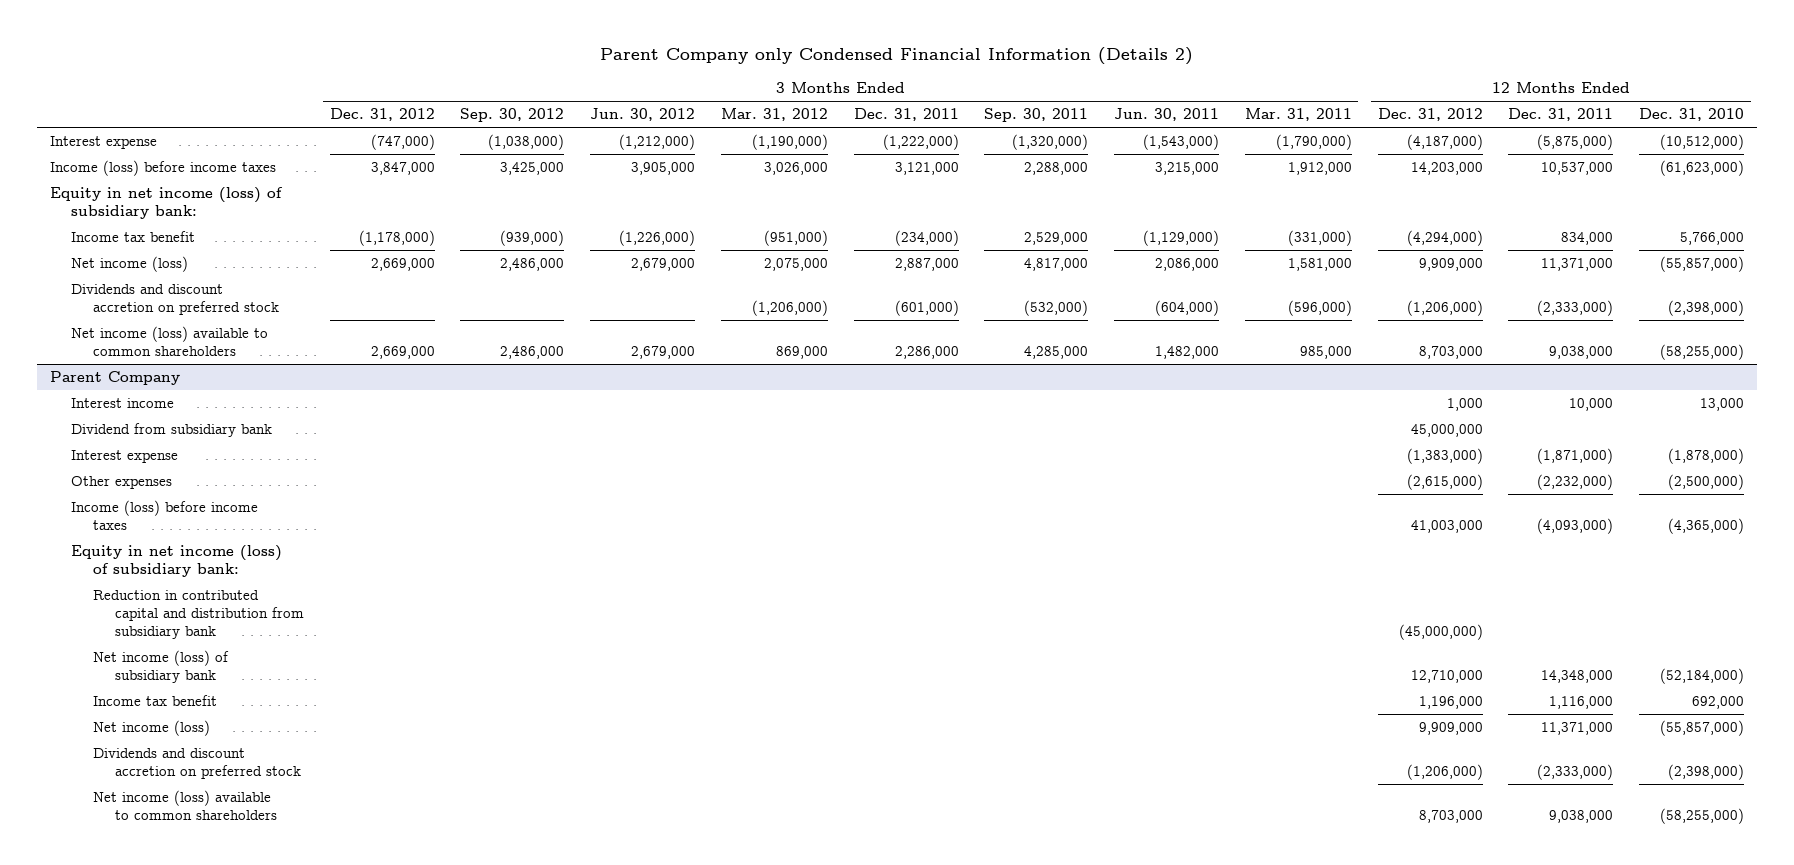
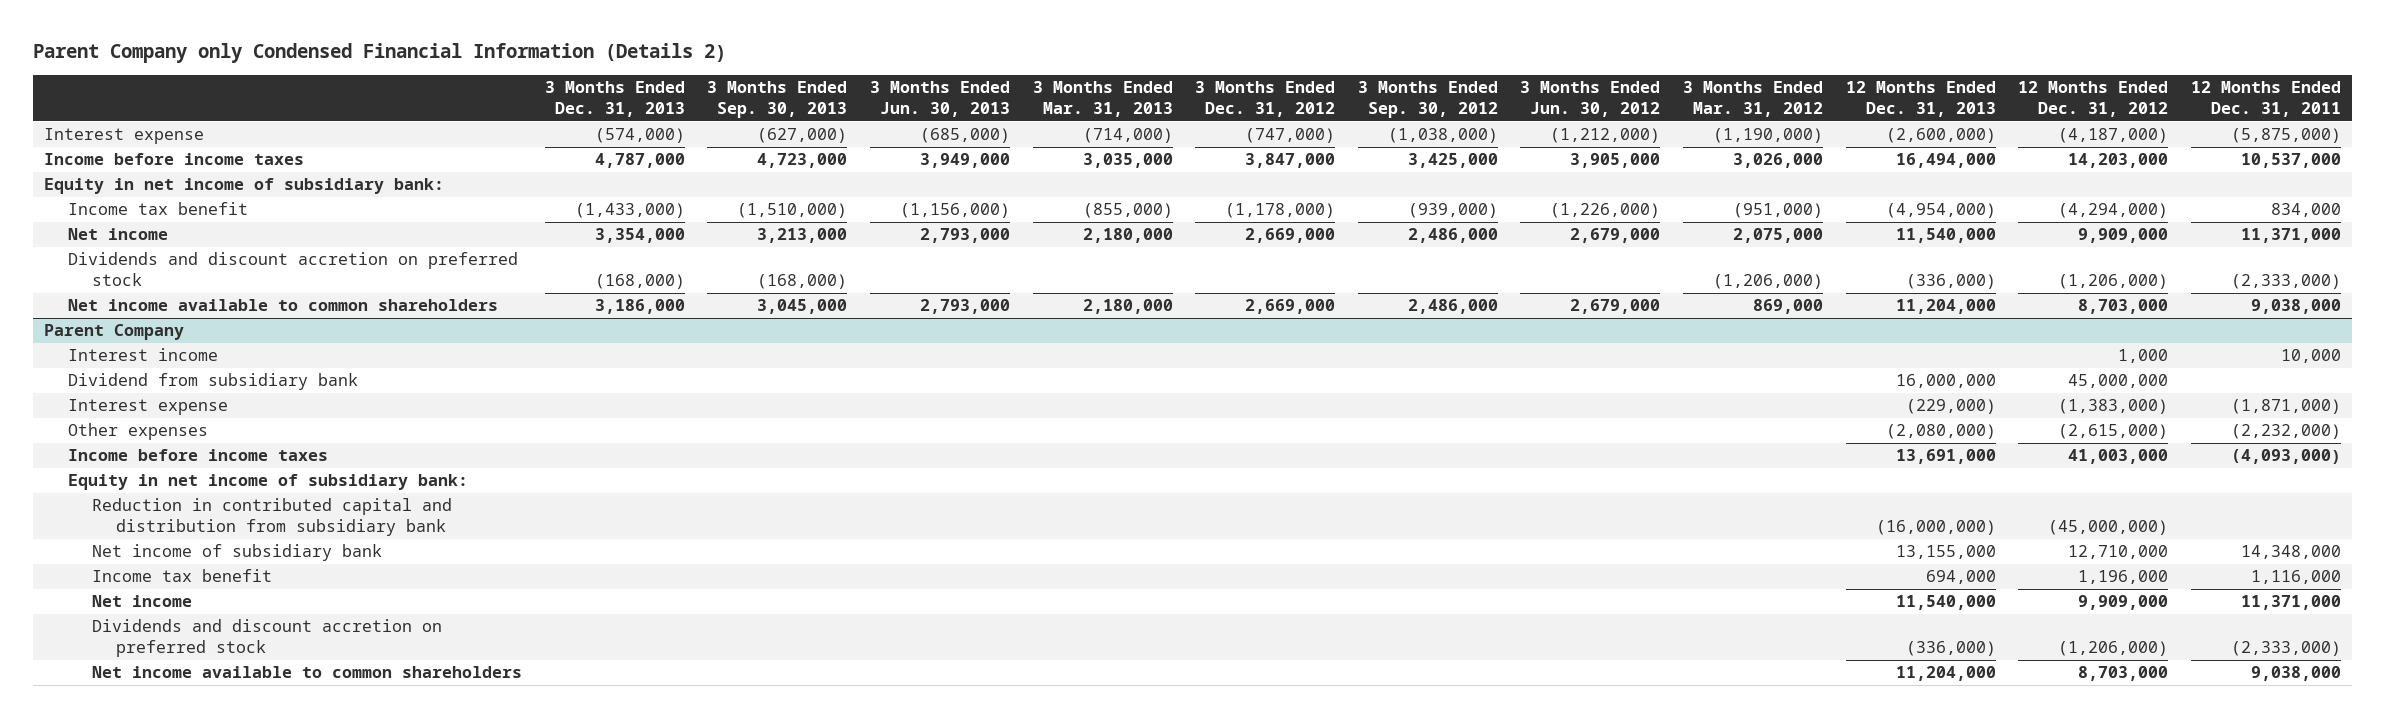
[853,108,959,122] Dec. 31, 2011 -> none
[984,108,1089,123] Sep. 30, 2011 -> none
[1114,108,1220,122] Jun. 30, 2011 -> none
[1244,108,1352,122] Mar. 31, 2011 -> none
[1639,108,1745,122] Dec. 31, 2010 -> none
none -> [544,81,685,118] 3 Months Ended Dec. 31, 2013
none -> [707,81,848,119] 3 Months Ended Sep. 30, 2013
none -> [869,81,1010,118] 3 Months Ended Jun. 30, 2013
none -> [1032,81,1173,118] 3 Months Ended Mar. 31, 2013
none -> [1845,81,1996,118] 12 Months Ended Dec. 31, 2013
[49,160,276,177] Income (loss) before income taxes -> [44,153,305,166] Income before income taxes
[49,187,283,220] Equity in net income (loss) of subsidiary bank: -> [44,178,445,195] Equity in net income of subsidiary bank:
[71,256,189,273] Net income (loss) -> [68,228,169,241] Net income
[71,326,269,357] Net income (loss) available to common shareholders -> [68,299,499,312] Net income available to common shareholders
[71,500,259,531] Income (loss) before income taxes -> [68,449,329,462] Income before income taxes
[71,545,283,578] Equity in net income (loss) of subsidiary bank: -> [68,474,469,491] Equity in net income of subsidiary bank:
[93,650,230,684] Net income (loss) of subsidiary bank -> [92,544,383,562] Net income of subsidiary bank
[93,720,211,737] Net income (loss) -> [92,595,193,608] Net income
[93,790,277,821] Net income (loss) available to common shareholders -> [92,666,523,679] Net income available to common shareholders

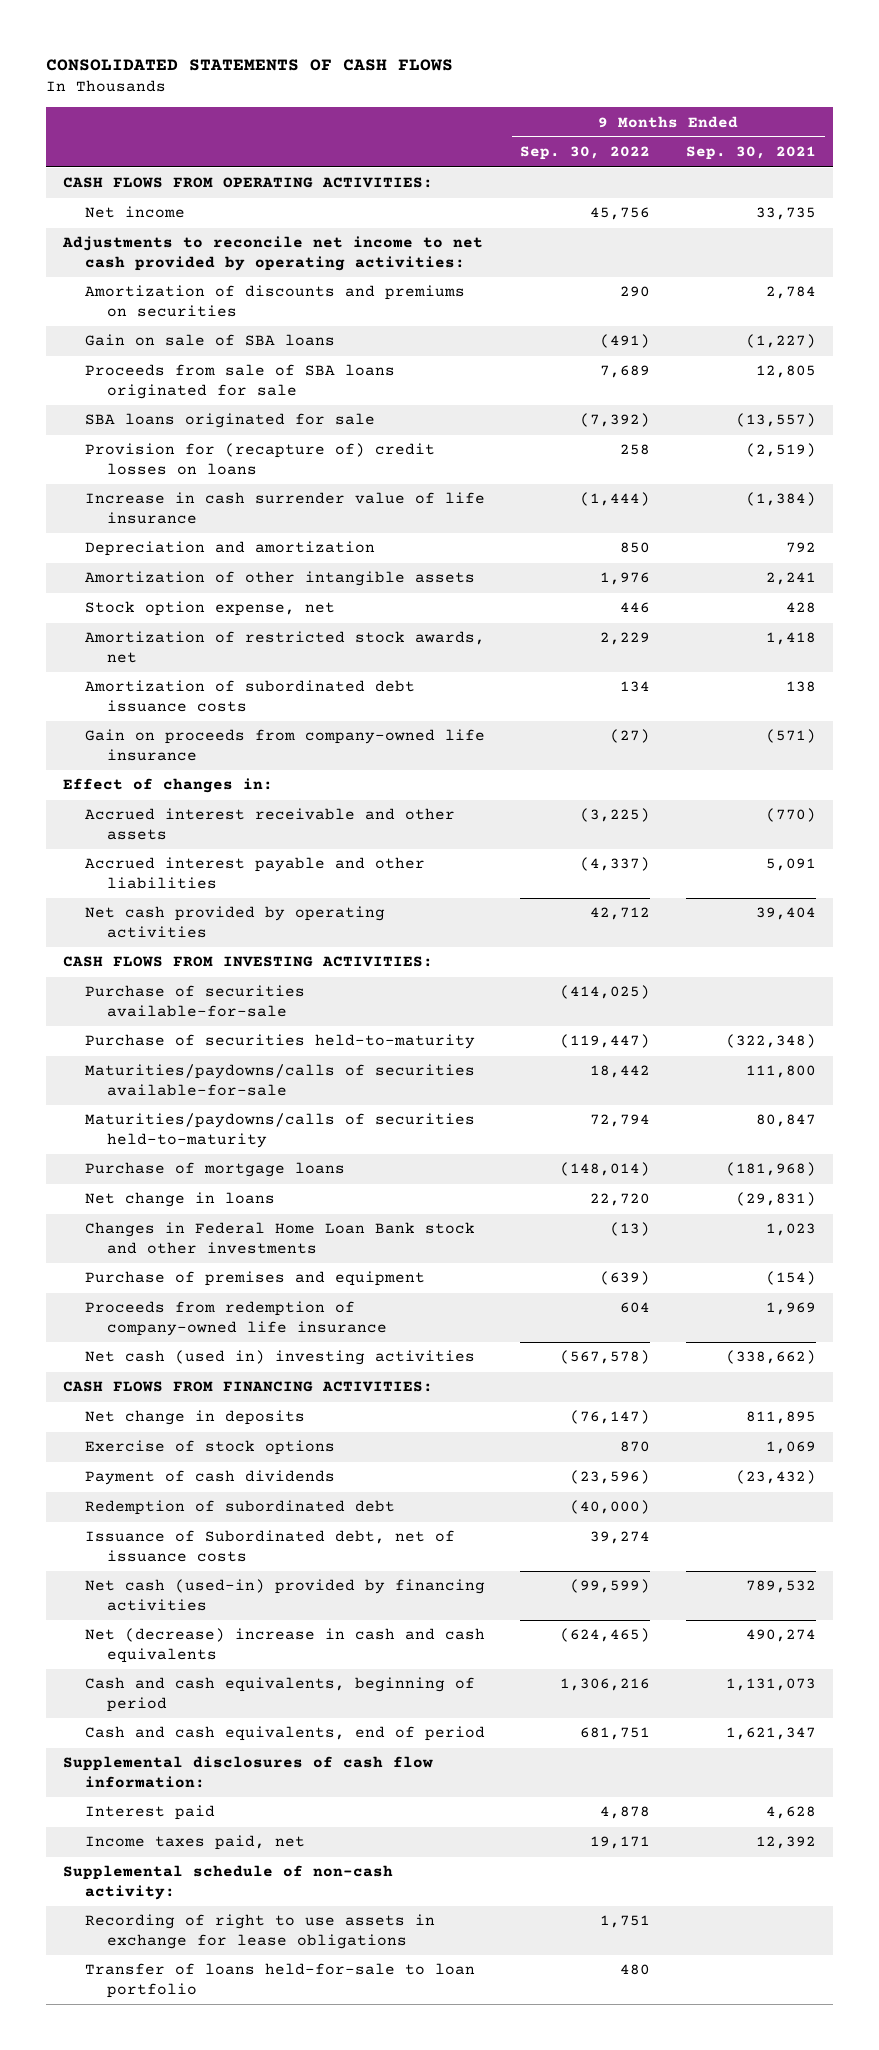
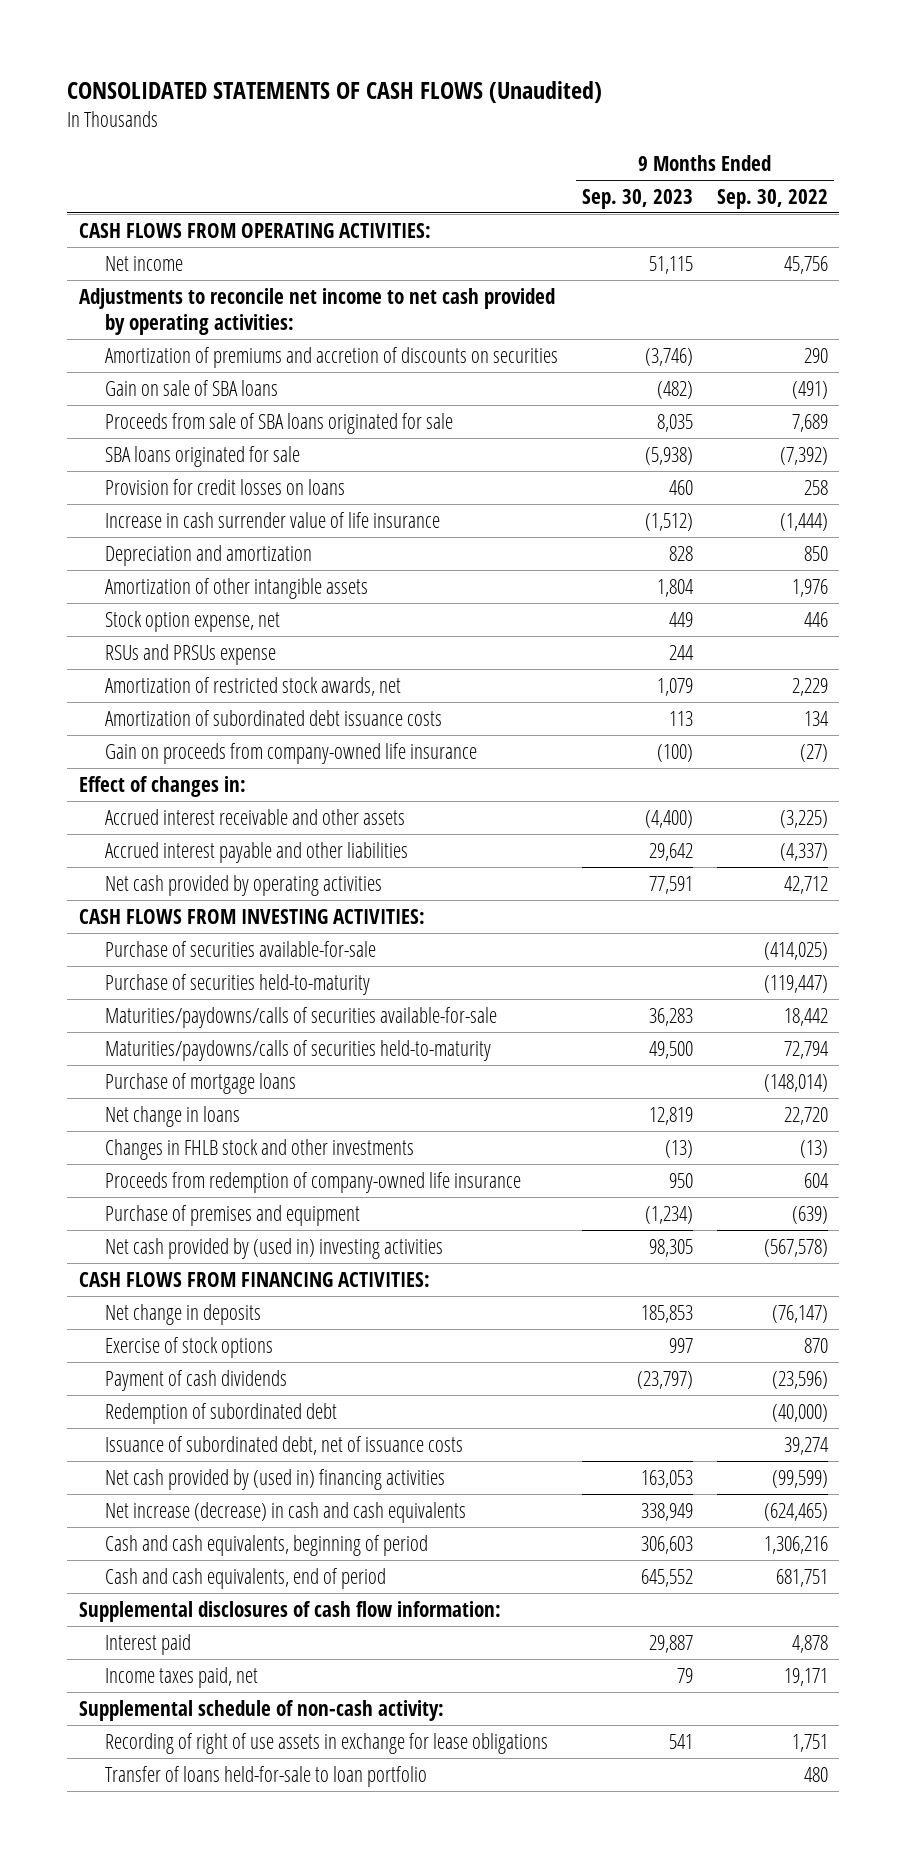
[45,59,453,72] CONSOLIDATED STATEMENTS OF CASH FLOWS -> [67,81,603,104] CONSOLIDATED STATEMENTS OF CASH FLOWS (Unaudited)
[685,146,816,161] Sep. 30, 2021 -> none
none -> [581,188,693,209] Sep. 30, 2023
[85,285,466,318] Amortization of discounts and premiums on securities -> [105,346,559,368] Amortization of premiums and accretion of discounts on securities
[85,443,436,476] Provision for (recapture of) credit losses on loans -> [105,478,346,495] Provision for credit losses on loans
none -> [105,643,277,665] RSUs and PRSUs expense
[85,1222,476,1255] Changes in Federal Home Loan Bank stock and other investments -> [105,1138,415,1160] Changes in FHLB stock and other investments
[85,1271,426,1287] Purchase of premises and equipment -> [105,1204,361,1226] Purchase of premises and equipment
[85,1350,476,1366] Net cash (used in) investing activities -> [105,1237,444,1259] Net cash provided by (used in) investing activities
[85,1530,456,1563] Issuance of Subordinated debt, net of issuance costs -> [105,1435,464,1455] Issuance of subordinated debt, net of issuance costs
[85,1579,486,1612] Net cash (used-in) provided by financing activities -> [105,1468,446,1490] Net cash provided by (used in) financing activities
[85,1628,486,1664] Net (decrease) increase in cash and cash equivalents -> [105,1501,467,1523] Net increase (decrease) in cash and cash equivalents
[85,1914,436,1950] Recording of right to use assets in exchange for lease obligations -> [105,1732,549,1754] Recording of right of use assets in exchange for lease obligations

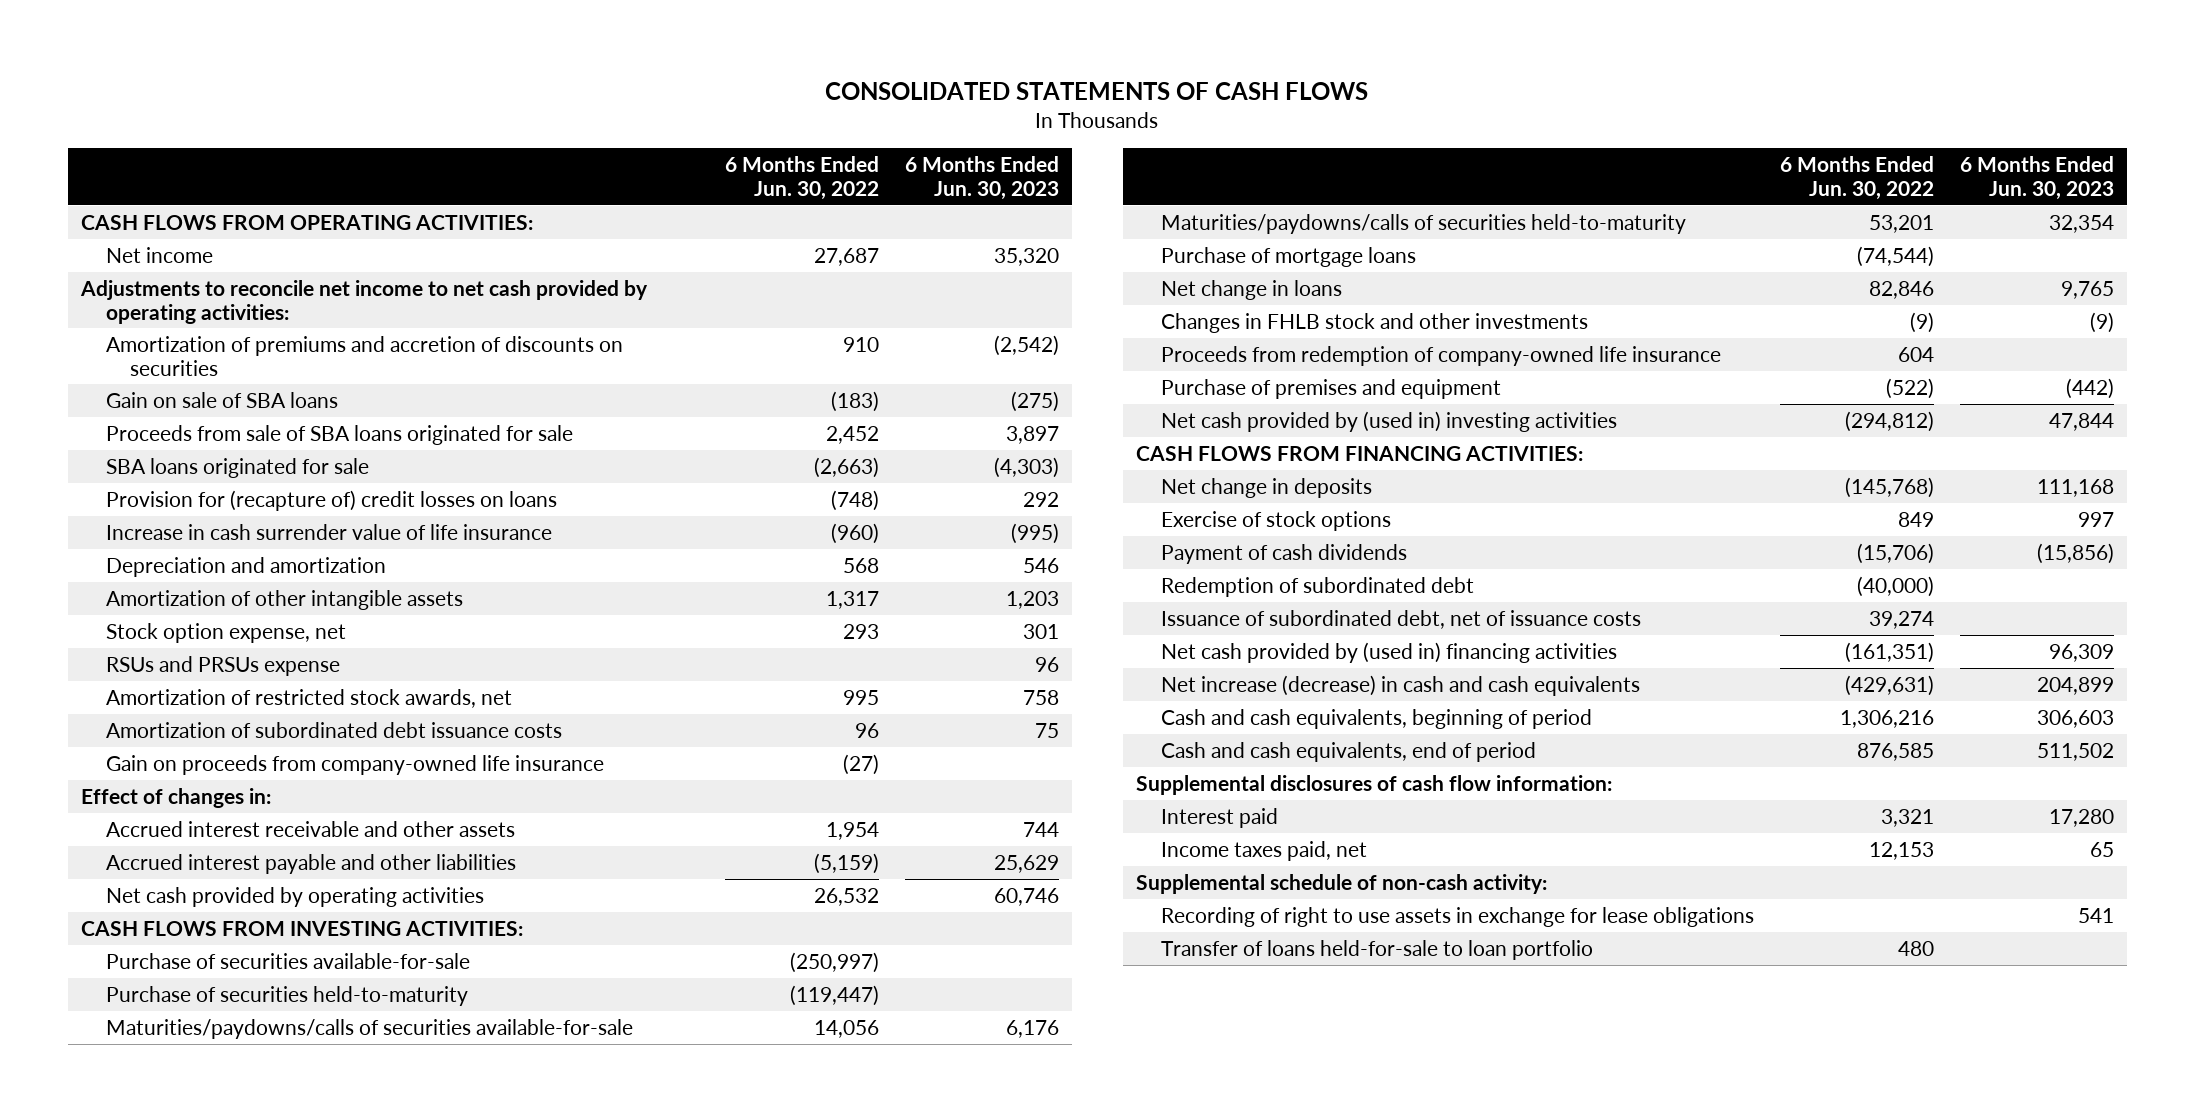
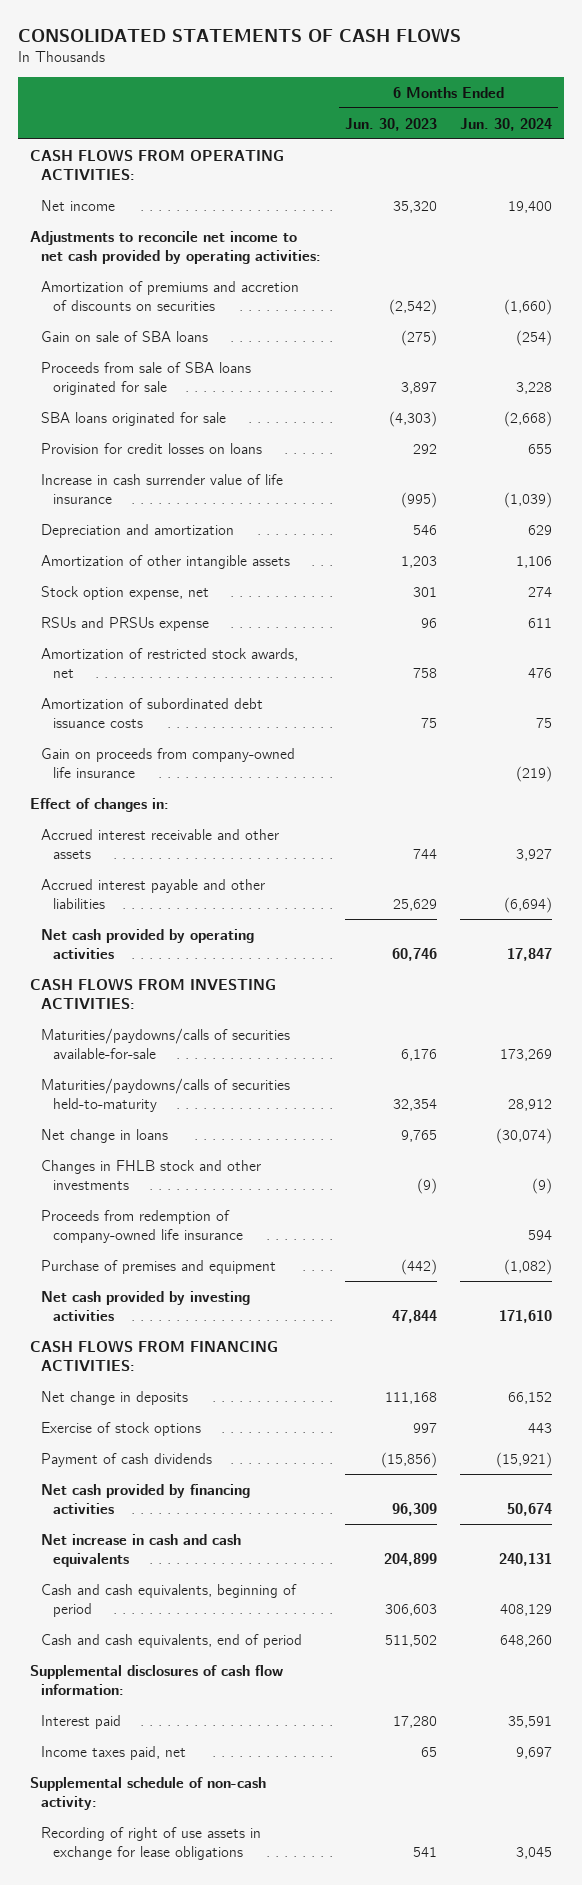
[724,155,879,200] 6 Months Ended Jun. 30, 2022 -> none
none -> [460,117,553,131] Jun. 30, 2024
[105,489,557,511] Provision for (recapture of) credit losses on loans -> [41,442,263,454] Provision for credit losses on loans
[105,952,470,969] Purchase of securities available-for-sale -> none
[105,985,468,1006] Purchase of securities held-to-maturity -> none
[1160,246,1416,267] Purchase of mortgage loans -> none
[1160,410,1617,432] Net cash provided by (used in) investing activities -> [41,1290,251,1321] Net cash provided by investing activities
[1160,576,1474,597] Redemption of subordinated debt -> none
[1160,609,1641,629] Issuance of subordinated debt, net of issuance costs -> none
[1160,641,1617,663] Net cash provided by (used in) financing activities -> [41,1483,251,1514] Net cash provided by financing activities
[1160,674,1640,696] Net increase (decrease) in cash and cash equivalents -> [41,1533,242,1567] Net increase in cash and cash equivalents
[1160,939,1593,960] Transfer of loans held-for-sale to loan portfolio -> none
[1160,906,1754,927] Recording of right to use assets in exchange for lease obligations -> [41,1826,262,1860] Recording of right of use assets in exchange for lease obligations

